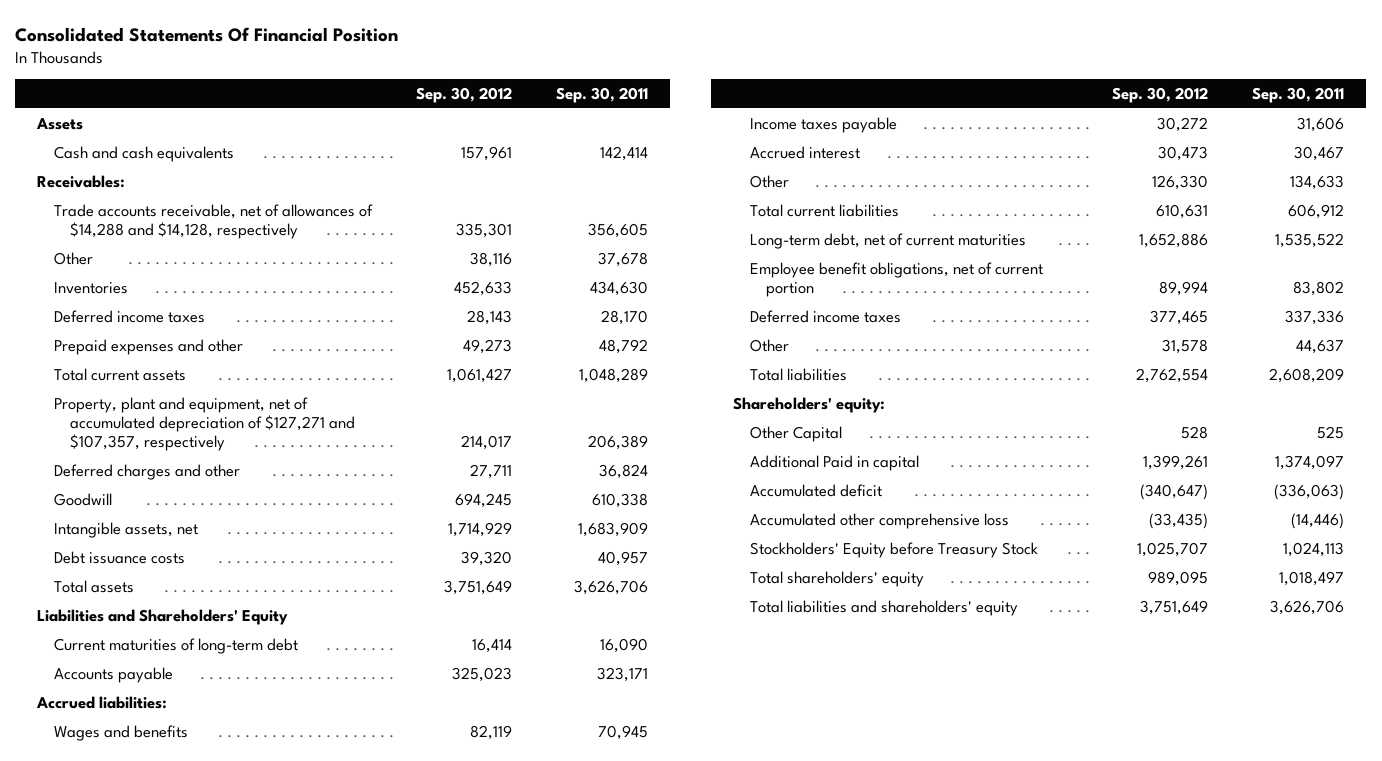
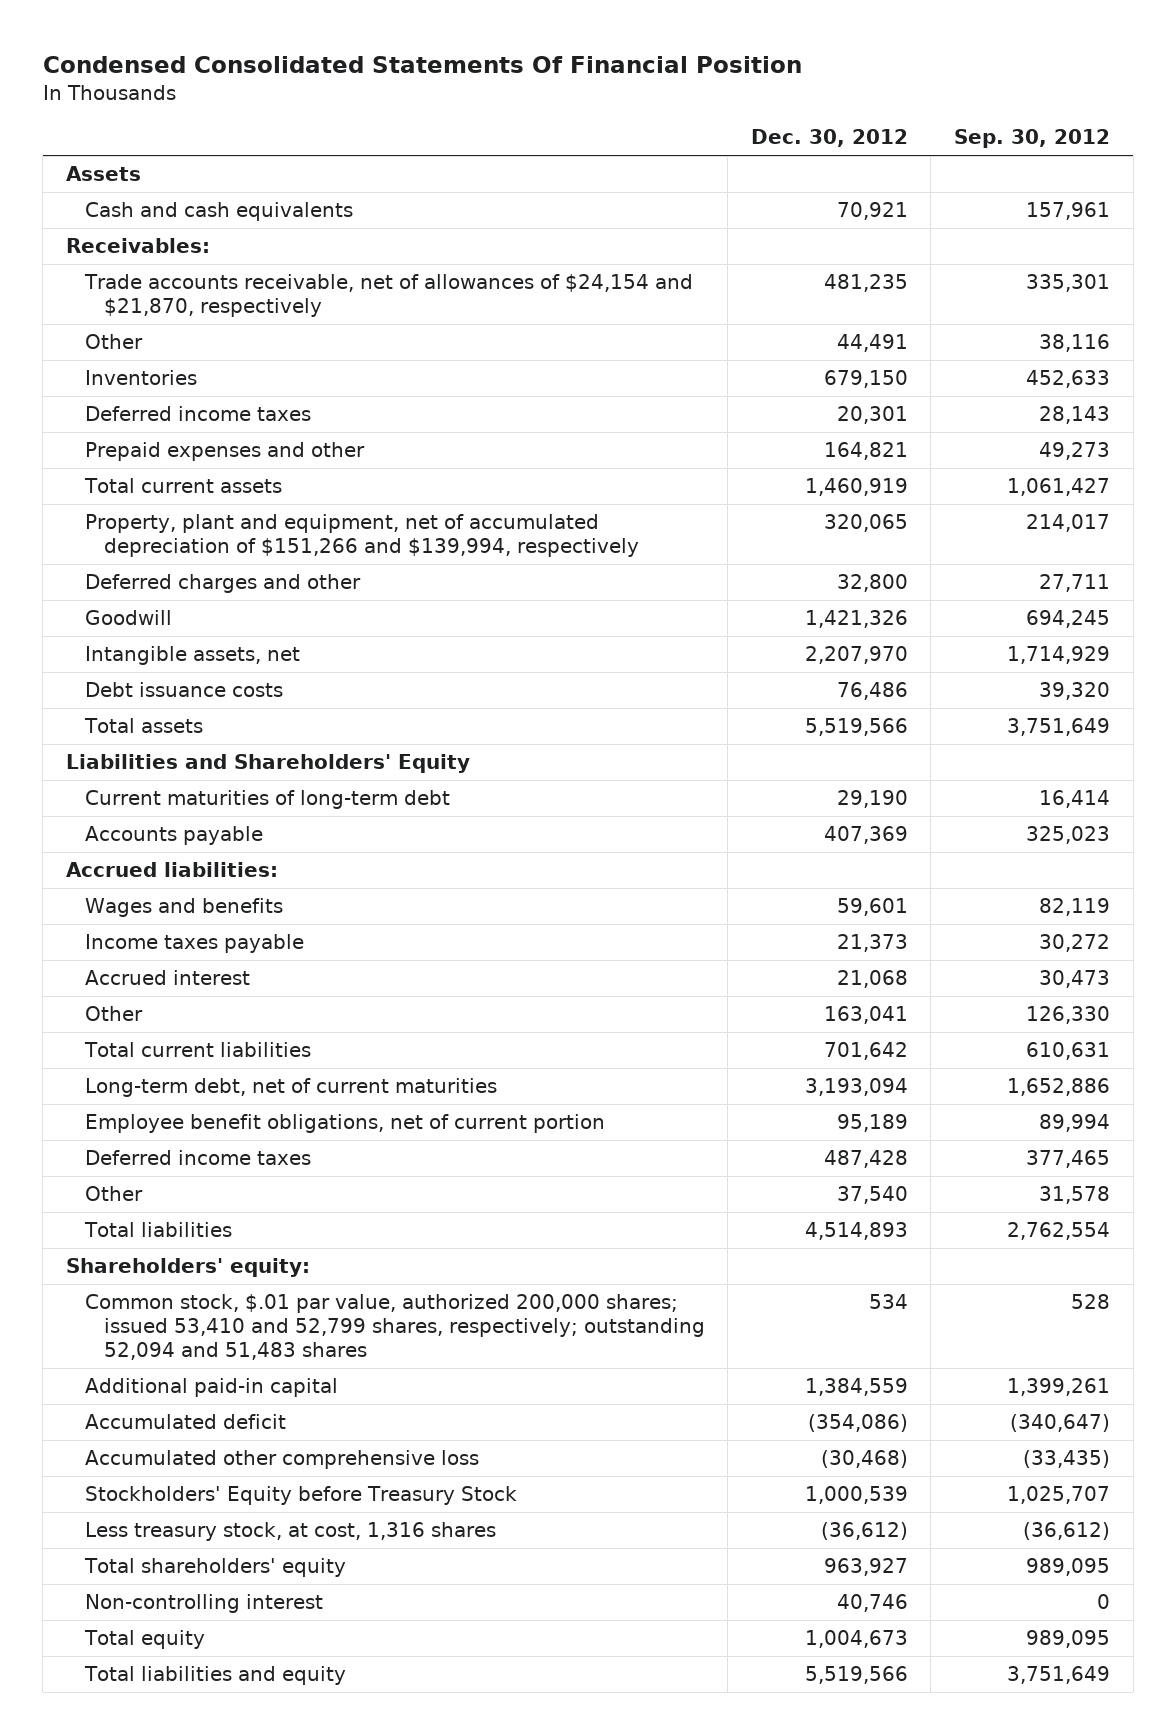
[15,26,399,42] Consolidated Statements Of Financial Position -> [42,56,802,74] Condensed Consolidated Statements Of Financial Position
[556,86,649,103] Sep. 30, 2011 -> none
none -> [750,129,908,148] Dec. 30, 2012
[53,203,373,239] Trade accounts receivable, net of allowances of $14,288 and $14,128, respectively -> [83,274,693,318] Trade accounts receivable, net of allowances of $24,154 and $21,870, respectively
[53,396,355,451] Property, plant and equipment, net of accumulated depreciation of $127,271 and $107,357, respectively -> [84,514,639,558] Property, plant and equipment, net of accumulated depreciation of $151,266 and $139,994, respectively
[749,425,842,442] Other Capital -> [84,1294,705,1361] Common stock, $.01 par value, authorized 200,000 shares; issued 53,410 and 52,799 shares, respectively; outstanding 52,094 and 51,483 shares
[749,454,919,471] Additional Paid in capital -> [84,1378,338,1398] Additional paid-in capital
none -> [84,1522,496,1542] Less treasury stock, at cost, 1,316 shares
none -> [84,1594,323,1614] Non-controlling interest
none -> [83,1630,205,1650] Total equity
[749,599,1018,616] Total liabilities and shareholders' equity -> [83,1666,346,1686] Total liabilities and equity

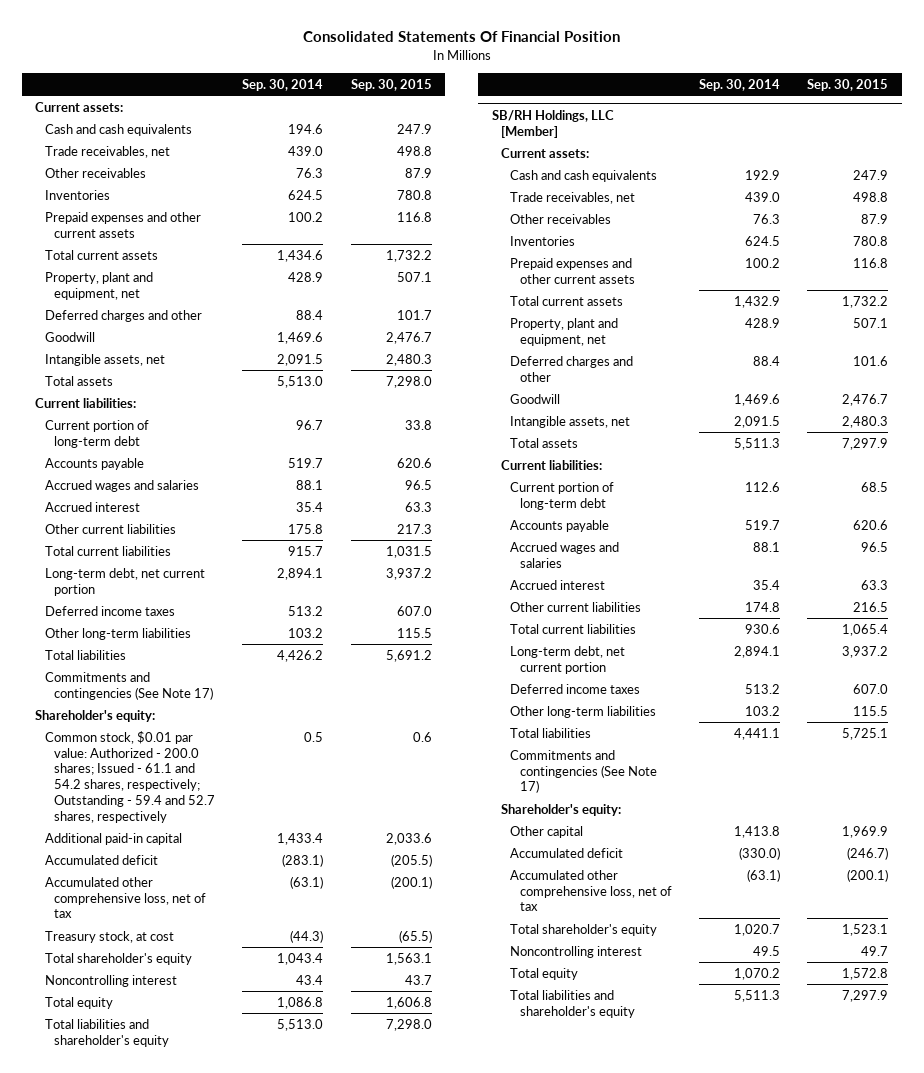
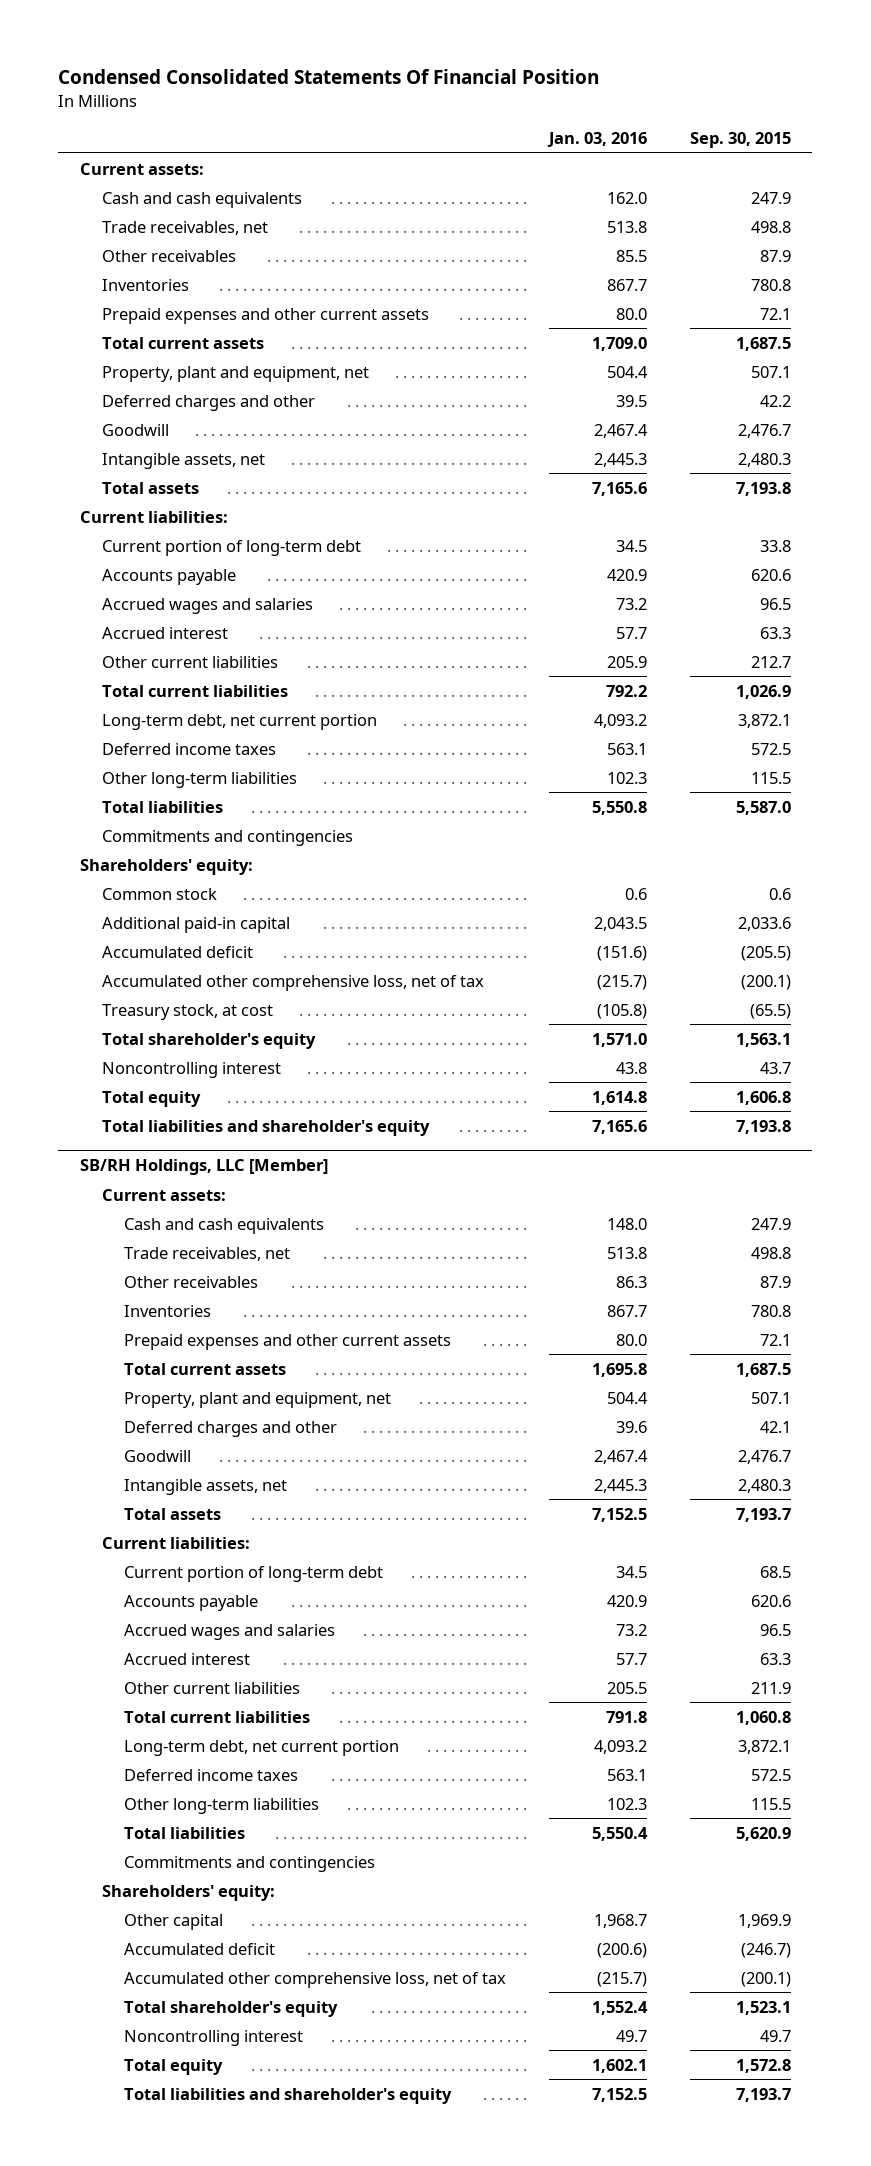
[302,31,620,43] Consolidated Statements Of Financial Position -> [58,69,600,85] Condensed Consolidated Statements Of Financial Position
[242,79,324,92] Sep. 30, 2014 -> none
none -> [546,132,647,148] Jan. 03, 2016
[396,211,432,222] 116.8 -> [759,307,791,320] 72.1
[385,249,432,262] 1,732.2 -> [735,336,791,351] 1,687.5
[396,309,432,320] 101.7 -> [759,394,791,407] 42.2
[385,375,432,388] 7,298.0 -> [735,481,791,496] 7,193.8
[396,523,432,534] 217.3 -> [750,655,791,668] 212.7
[385,545,432,558] 1,031.5 -> [735,684,791,699] 1,026.9
[385,567,432,580] 3,937.2 -> [737,713,791,728] 3,872.1
[396,605,432,616] 607.0 -> [750,742,791,755] 572.5
[385,649,432,662] 5,691.2 -> [735,800,791,815] 5,587.0
[44,671,213,700] Commitments and contingencies (See Note 17) -> [101,829,353,846] Commitments and contingencies
[35,709,156,722] Shareholder's equity: -> [79,858,253,875] Shareholders' equity:
[44,730,215,823] Common stock, $0.01 par value: Authorized - 200.0 shares; Issued - 61.1 and 54.2 shares, respectively; Outstanding - 59.4 and 52.7 shares, respectively -> [101,887,217,900] Common stock
[385,1018,432,1031] 7,298.0 -> [735,1119,791,1134] 7,193.8
[853,257,889,268] 116.8 -> [759,1333,791,1346] 72.1
[842,295,889,308] 1,732.2 -> [735,1362,791,1377] 1,687.5
[853,355,889,366] 101.6 -> [759,1420,791,1433] 42.1
[842,437,889,450] 7,297.9 -> [735,1507,791,1522] 7,193.7
[853,601,889,612] 216.5 -> [750,1681,791,1694] 211.9
[842,623,889,636] 1,065.4 -> [735,1710,791,1725] 1,060.8
[842,645,889,658] 3,937.2 -> [737,1739,791,1754] 3,872.1
[853,683,889,694] 607.0 -> [750,1768,791,1781] 572.5
[842,727,889,740] 5,725.1 -> [735,1826,791,1841] 5,620.9
[510,749,657,794] Commitments and contingencies (See Note 17) -> [123,1855,375,1872] Commitments and contingencies
[501,803,622,816] Shareholder's equity: -> [101,1884,275,1901] Shareholders' equity:
[842,989,889,1002] 7,297.9 -> [735,2087,791,2102] 7,193.7

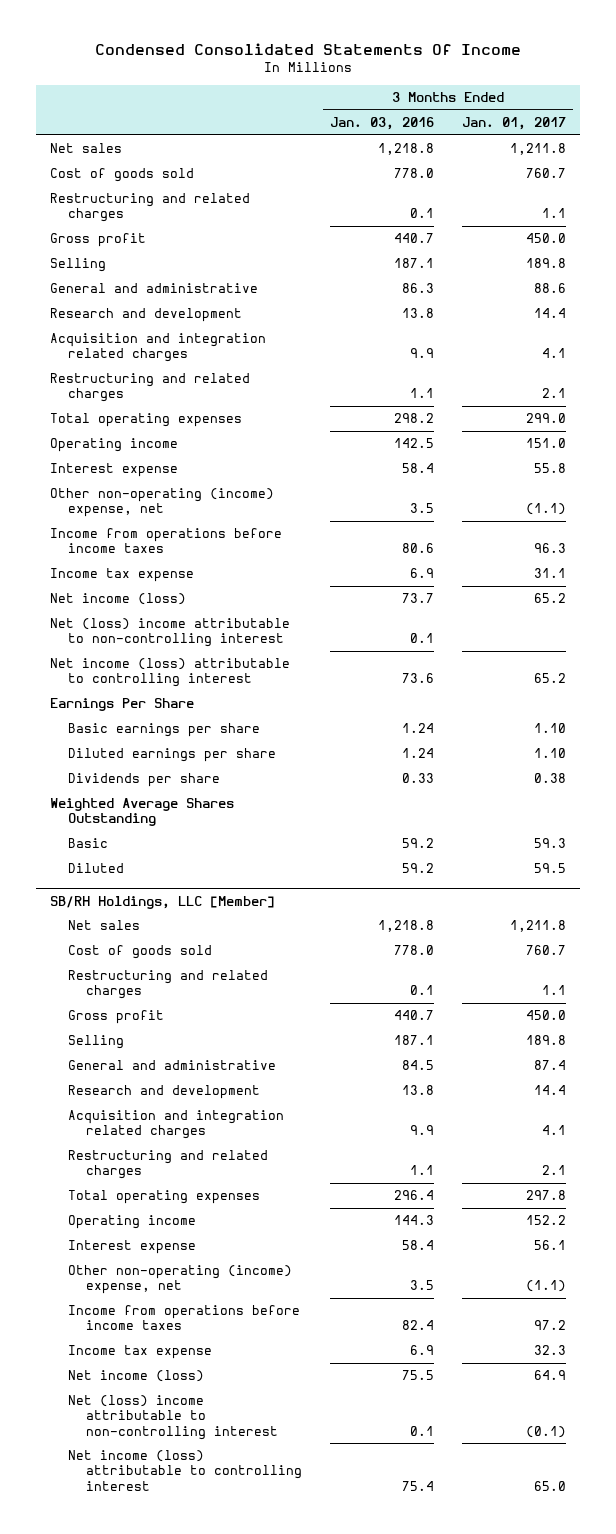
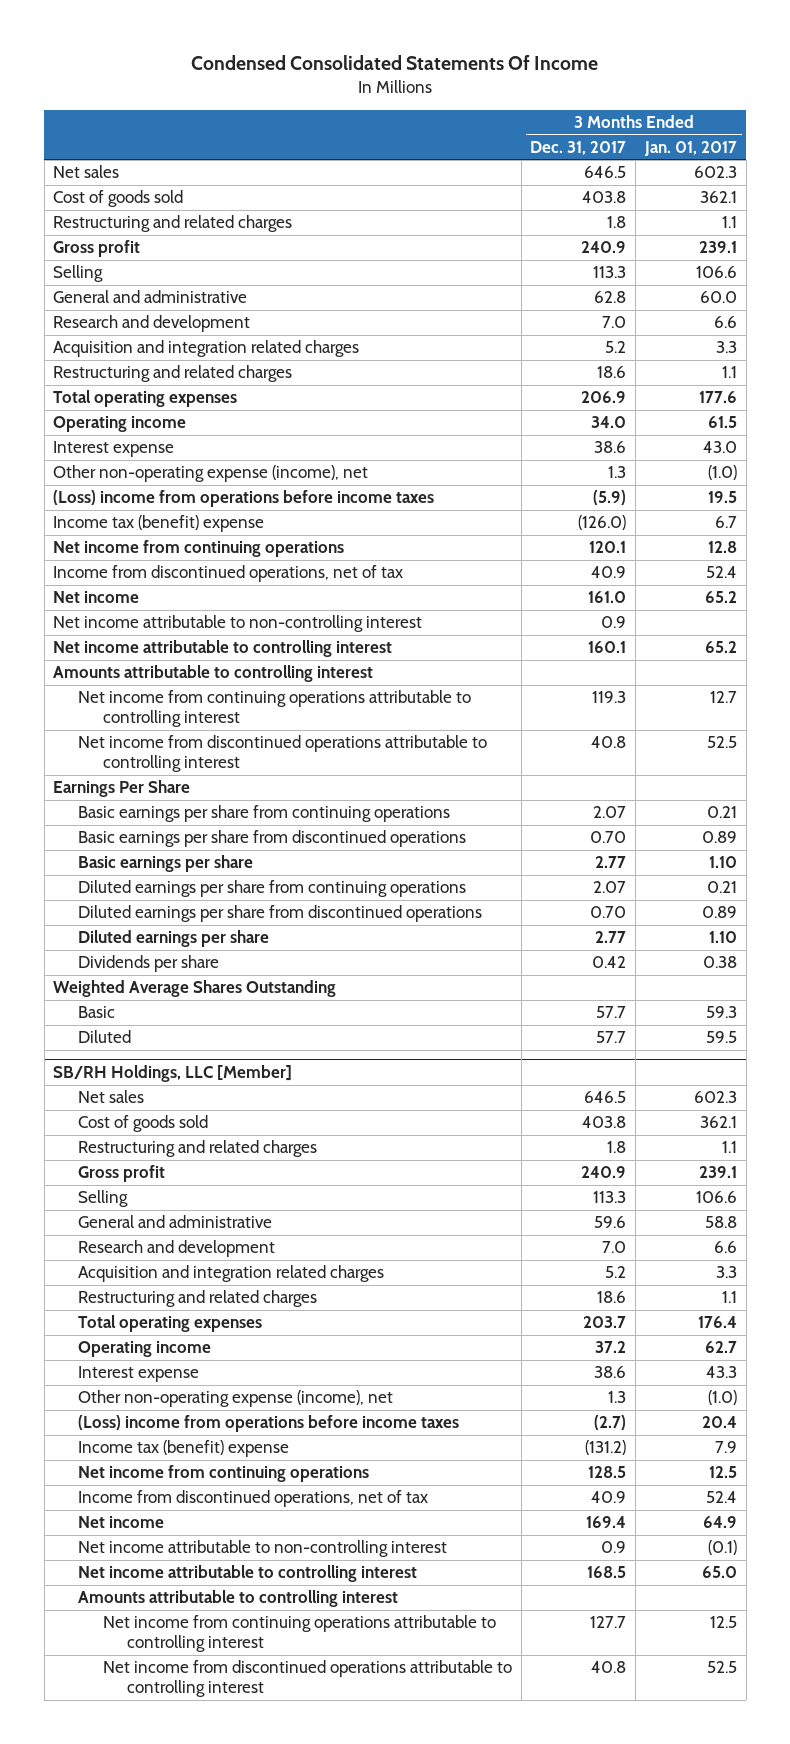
[329,117,434,131] Jan. 03, 2016 -> none
none -> [530,140,627,155] Dec. 31, 2017
[510,143,567,156] 1,211.8 -> [693,166,737,179] 602.3
[526,168,567,179] 760.7 -> [699,191,737,204] 362.1
[526,233,567,244] 450.0 -> [698,241,737,254] 239.1
[526,258,567,269] 189.8 -> [695,266,737,279] 106.6
[534,283,567,294] 88.6 -> [699,291,737,304] 60.0
[534,308,567,319] 14.4 -> [713,316,737,329] 6.6
[542,348,567,359] 4.1 -> [715,341,737,354] 3.3
[542,388,567,399] 2.1 -> [721,366,737,379] 1.1
[526,413,567,424] 299.0 -> [698,391,737,404] 177.6
[526,438,567,449] 151.0 -> [707,416,737,429] 61.5
[534,463,567,474] 55.8 -> [702,441,737,454] 43.0
[49,488,274,518] Other non-operating (income) expense, net -> [53,465,369,483] Other non-operating expense (income), net
[526,503,567,516] (1.1) -> [707,465,737,481] (1.0)
[49,528,282,554] Income from operations before income taxes -> [53,490,435,508] (Loss) income from operations before income taxes
[534,543,567,554] 96.3 -> [707,491,737,504] 19.5
[49,568,194,583] Income tax expense -> [53,515,265,533] Income tax (benefit) expense
[534,568,567,579] 31.1 -> [714,516,737,529] 6.7
none -> [53,540,345,558] Net income from continuing operations
none -> [53,565,404,583] Income from discontinued operations, net of tax
[49,593,186,606] Net income (loss) -> [53,591,140,604] Net income
[49,618,290,648] Net (loss) income attributable to non-controlling interest -> [53,615,423,633] Net income attributable to non-controlling interest
[49,658,290,688] Net income (loss) attributable to controlling interest -> [53,640,393,658] Net income attributable to controlling interest
none -> [53,665,374,683] Amounts attributable to controlling interest
none -> [78,690,472,728] Net income from continuing operations attributable to controlling interest
none -> [78,735,488,773] Net income from discontinued operations attributable to controlling interest
none -> [78,805,451,823] Basic earnings per share from continuing operations
none -> [78,830,467,848] Basic earnings per share from discontinued operations
none -> [78,880,467,898] Diluted earnings per share from continuing operations
none -> [78,905,483,923] Diluted earnings per share from discontinued operations
[510,920,567,933] 1,211.8 -> [693,1091,737,1104] 602.3
[526,945,567,956] 760.7 -> [699,1116,737,1129] 362.1
[526,1010,567,1021] 450.0 -> [698,1166,737,1179] 239.1
[526,1035,567,1046] 189.8 -> [695,1191,737,1204] 106.6
[534,1060,567,1071] 87.4 -> [704,1216,737,1229] 58.8
[534,1085,567,1096] 14.4 -> [713,1241,737,1254] 6.6
[542,1125,567,1136] 4.1 -> [715,1266,737,1279] 3.3
[542,1165,567,1176] 2.1 -> [721,1291,737,1304] 1.1
[526,1190,567,1201] 297.8 -> [697,1316,737,1329] 176.4
[526,1215,567,1226] 152.2 -> [704,1341,737,1354] 62.7
[534,1240,567,1251] 56.1 -> [705,1366,737,1379] 43.3
[67,1265,292,1295] Other non-operating (income) expense, net -> [78,1390,394,1408] Other non-operating expense (income), net
[526,1280,567,1293] (1.1) -> [707,1390,737,1406] (1.0)
[67,1305,300,1331] Income from operations before income taxes -> [78,1415,460,1433] (Loss) income from operations before income taxes
[534,1320,567,1331] 97.2 -> [701,1416,737,1429] 20.4
[67,1345,212,1360] Income tax expense -> [78,1440,290,1458] Income tax (benefit) expense
[534,1345,567,1356] 32.3 -> [714,1441,737,1454] 7.9
none -> [78,1465,370,1483] Net income from continuing operations
none -> [78,1490,429,1508] Income from discontinued operations, net of tax
[67,1370,204,1383] Net income (loss) -> [78,1516,165,1529] Net income
[67,1395,278,1440] Net (loss) income attributable to non-controlling interest -> [78,1540,448,1558] Net income attributable to non-controlling interest
[67,1450,302,1491] Net income (loss) attributable to controlling interest -> [78,1565,418,1583] Net income attributable to controlling interest
none -> [78,1590,399,1608] Amounts attributable to controlling interest
none -> [102,1615,496,1653] Net income from continuing operations attributable to controlling interest
none -> [102,1660,512,1698] Net income from discontinued operations attributable to controlling interest

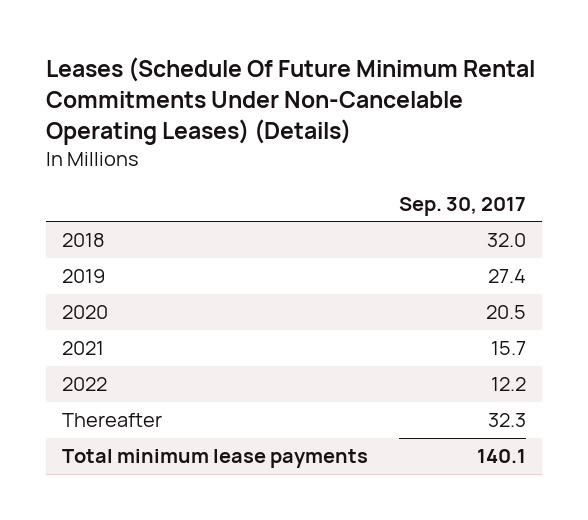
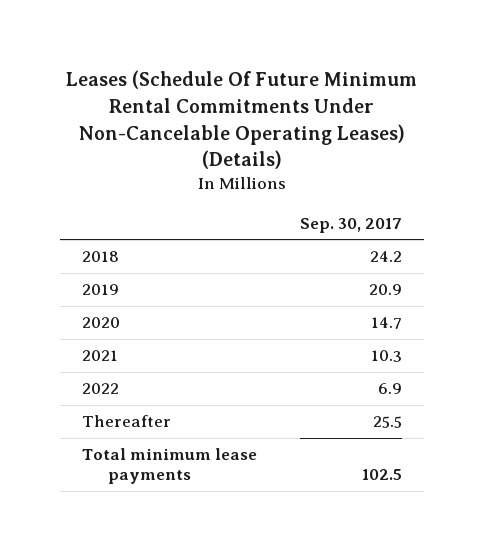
[487,233,527,248] 32.0 -> [370,251,403,263] 24.2
[488,269,527,284] 27.4 -> [369,284,403,296] 20.9
[486,305,527,320] 20.5 -> [371,317,403,330] 14.7
[491,341,527,356] 15.7 -> [371,350,403,363] 10.3
[491,377,527,392] 12.2 -> [378,383,403,395] 6.9
[488,413,527,428] 32.3 -> [373,416,403,429] 25.5
[477,449,527,464] 140.1 -> [362,469,403,481] 102.5

